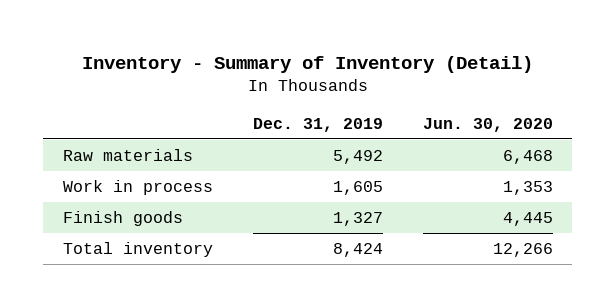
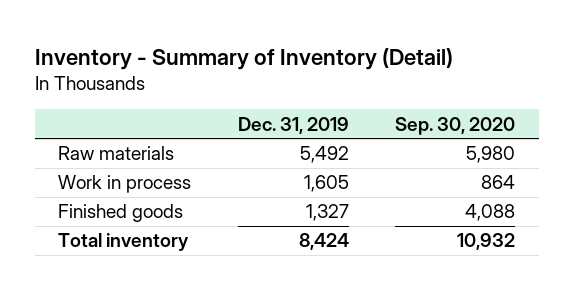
[422,117,553,132] Jun. 30, 2020 -> none
none -> [395,116,516,135] Sep. 30, 2020
[63,210,184,226] Finish goods -> [58,204,184,223] Finished goods

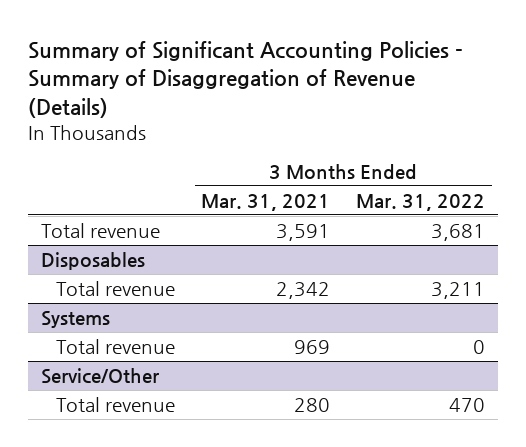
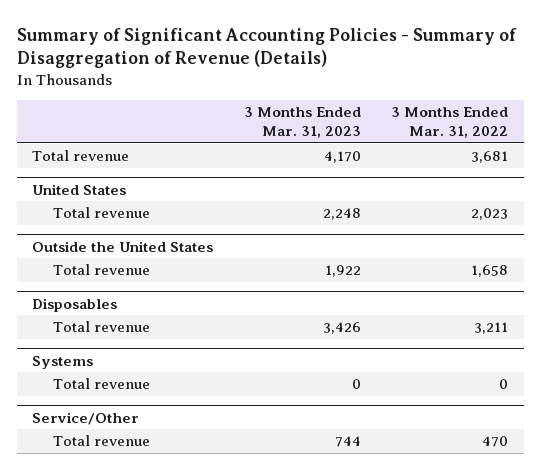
[201,193,331,211] Mar. 31, 2021 -> none
none -> [243,106,361,139] 3 Months Ended Mar. 31, 2023
none -> [32,183,127,195] United States
none -> [53,207,151,219] Total revenue
none -> [32,240,214,252] Outside the United States
none -> [53,264,151,276] Total revenue

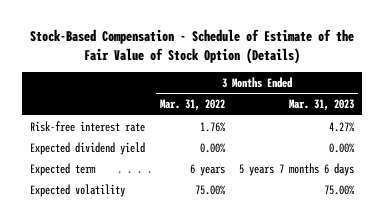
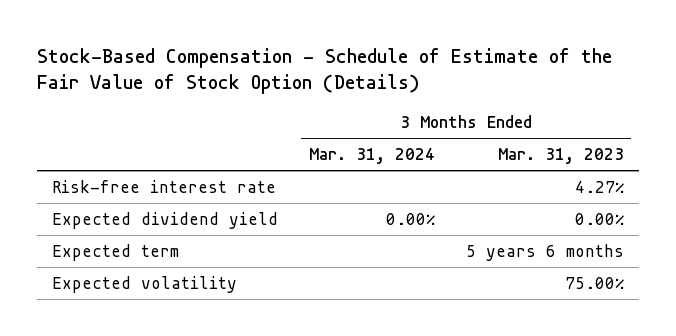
[159,99,225,112] Mar. 31, 2022 -> none
none -> [308,147,435,164] Mar. 31, 2024
[239,162,355,176] 5 years 7 months 6 days -> [465,243,624,261] 5 years 6 months

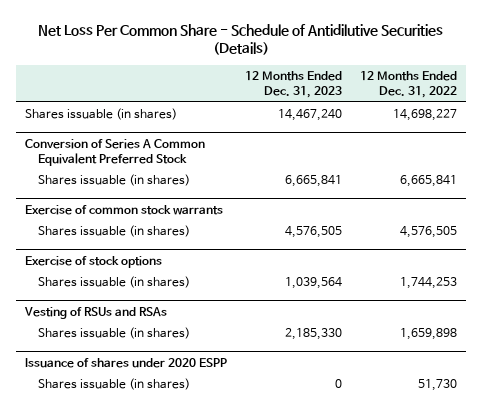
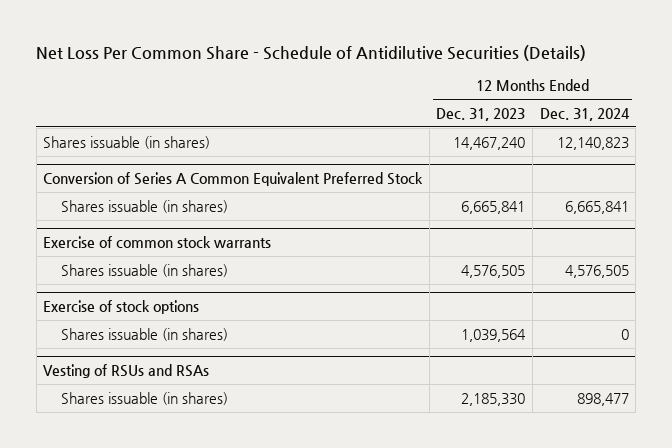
[360,71,458,99] 12 Months Ended Dec. 31, 2022 -> none
none -> [539,107,630,121] Dec. 31, 2024
[25,357,228,368] Issuance of shares under 2020 ESPP -> none
[37,378,190,391] Shares issuable (in shares) -> none

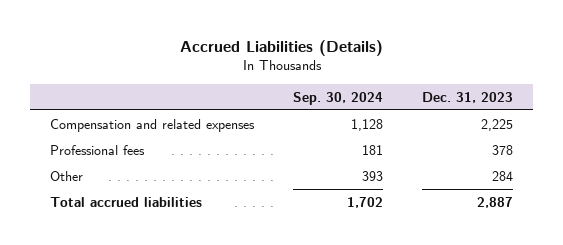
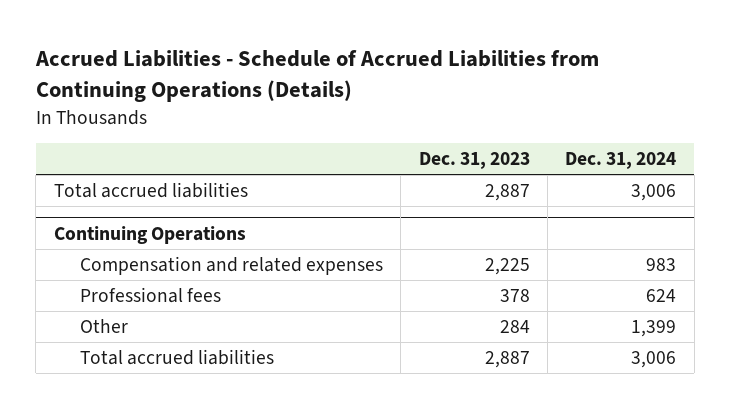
[179,39,383,56] Accrued Liabilities (Details) -> [34,50,599,103] Accrued Liabilities - Schedule of Accrued Liabilities from Continuing Operations (Details)
[293,91,384,105] Sep. 30, 2024 -> none
none -> [565,152,677,170] Dec. 31, 2024
none -> [53,181,248,198] Total accrued liabilities
none -> [53,225,246,244] Continuing Operations

